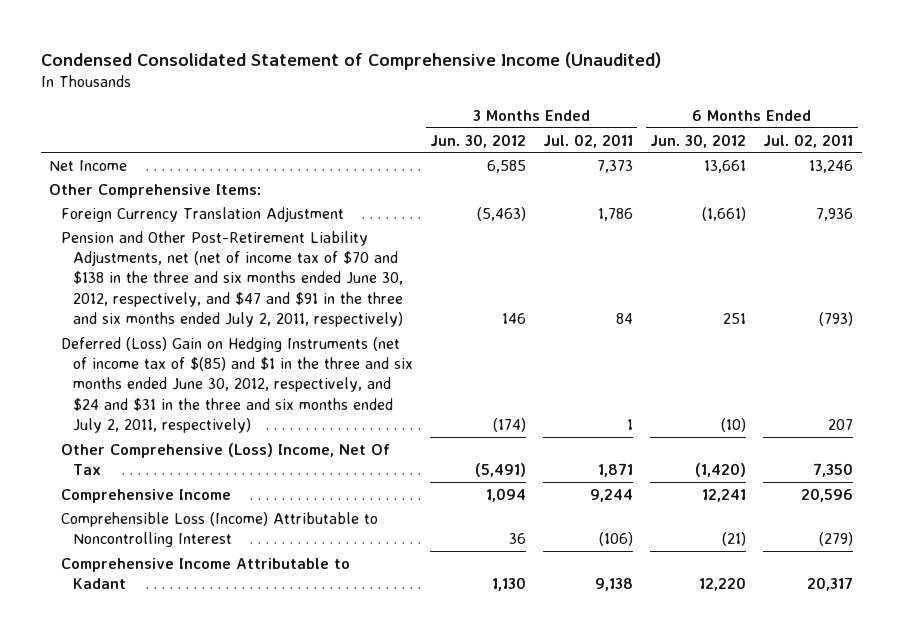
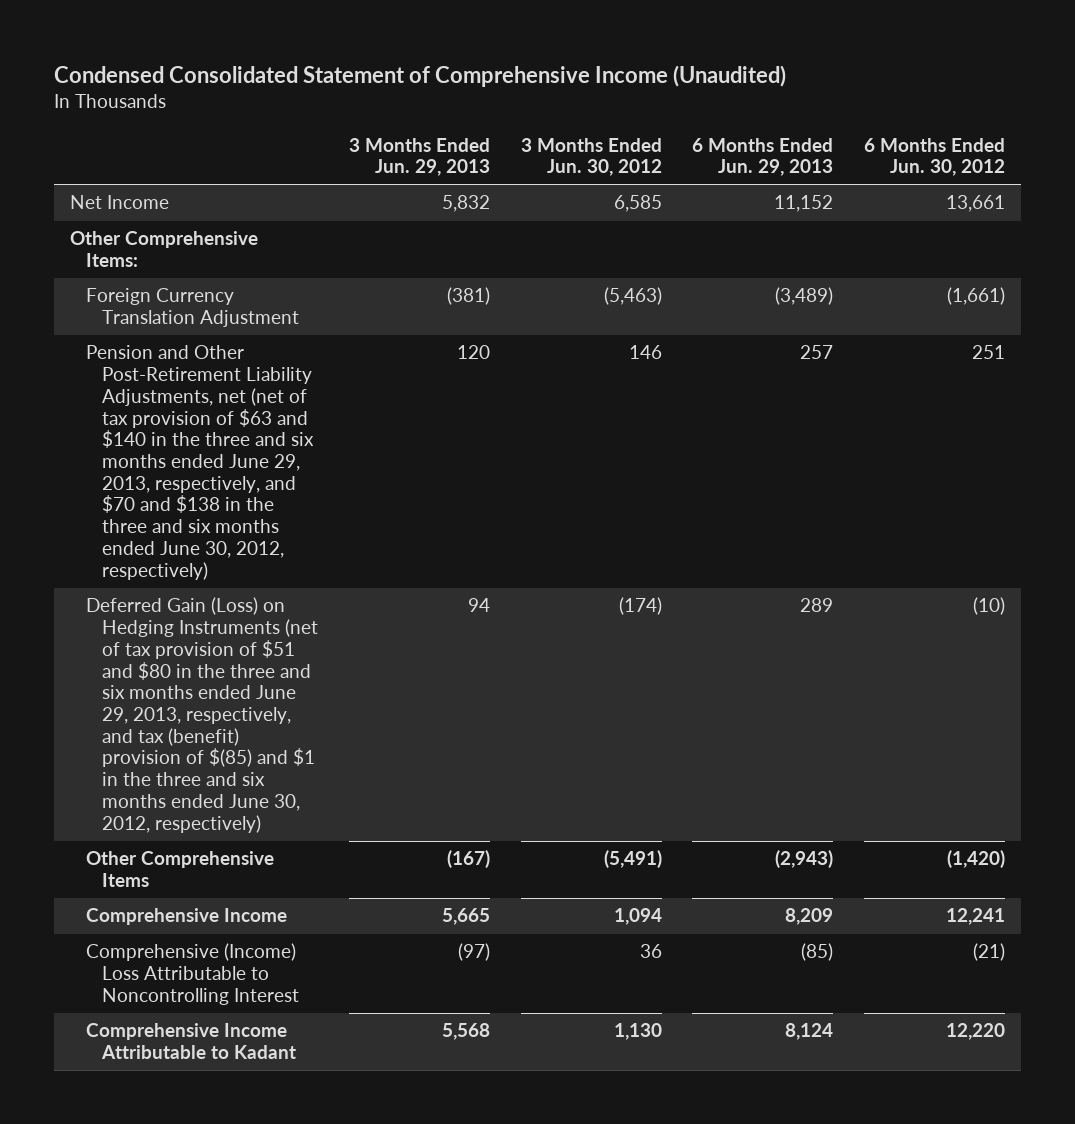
[543,133,634,148] Jul. 02, 2011 -> none
[763,133,854,148] Jul. 02, 2011 -> none
none -> [349,137,491,177] 3 Months Ended Jun. 29, 2013
none -> [692,137,834,177] 6 Months Ended Jun. 29, 2013
[60,230,403,328] Pension and Other Post-Retirement Liability Adjustments, net (net of income tax of $70 and $138 in the three and six months ended June 30, 2012, respectively, and $47 and $91 in the three and six months ended July 2, 2011, respectively) -> [85,345,315,580] Pension and Other Post-Retirement Liability Adjustments, net (net of tax provision of $63 and $140 in the three and six months ended June 29, 2013, respectively, and $70 and $138 in the three and six months ended June 30, 2012, respectively)
[60,336,413,434] Deferred (Loss) Gain on Hedging Instruments (net of income tax of $(85) and $1 in the three and six months ended June 30, 2012, respectively, and $24 and $31 in the three and six months ended July 2, 2011, respectively) -> [85,597,319,833] Deferred Gain (Loss) on Hedging Instruments (net of tax provision of $51 and $80 in the three and six months ended June 29, 2013, respectively, and tax (benefit) provision of $(85) and $1 in the three and six months ended June 30, 2012, respectively)
[60,442,390,476] Other Comprehensive (Loss) Income, Net Of Tax -> [85,851,274,888] Other Comprehensive Items
[60,511,378,548] Comprehensible Loss (Income) Attributable to Noncontrolling Interest -> [85,943,300,1005] Comprehensive (Income) Loss Attributable to Noncontrolling Interest

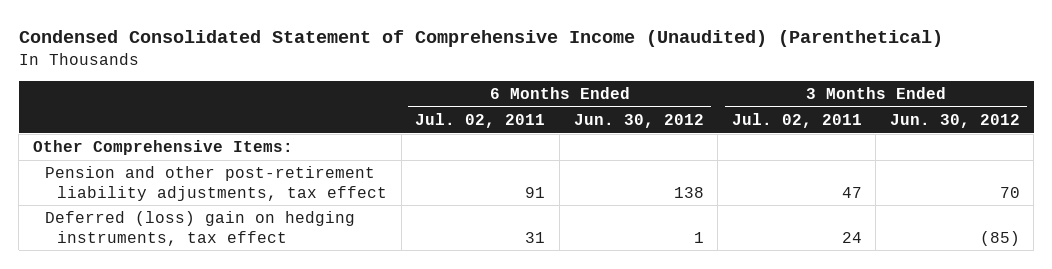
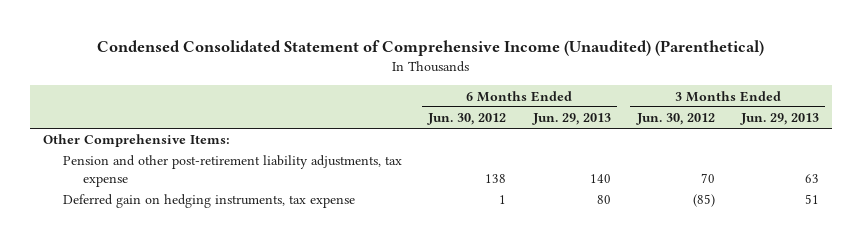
[415,112,546,128] Jul. 02, 2011 -> none
[731,112,862,128] Jul. 02, 2011 -> none
none -> [531,112,611,125] Jun. 29, 2013
none -> [739,112,819,125] Jun. 29, 2013
[45,166,388,201] Pension and other post-retirement liability adjustments, tax effect -> [63,155,403,187] Pension and other post-retirement liability adjustments, tax expense
[45,211,356,246] Deferred (loss) gain on hedging instruments, tax effect -> [63,194,356,209] Deferred gain on hedging instruments, tax expense

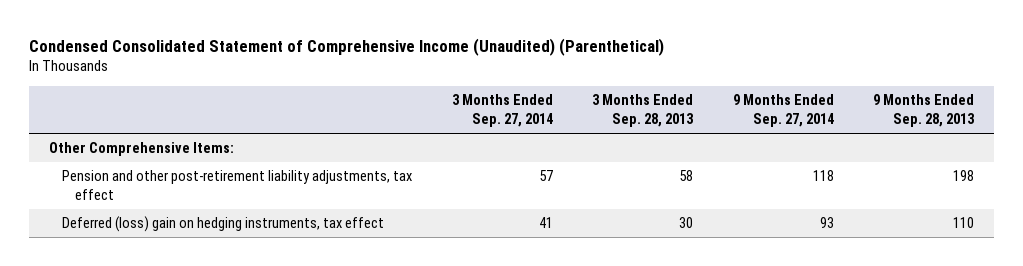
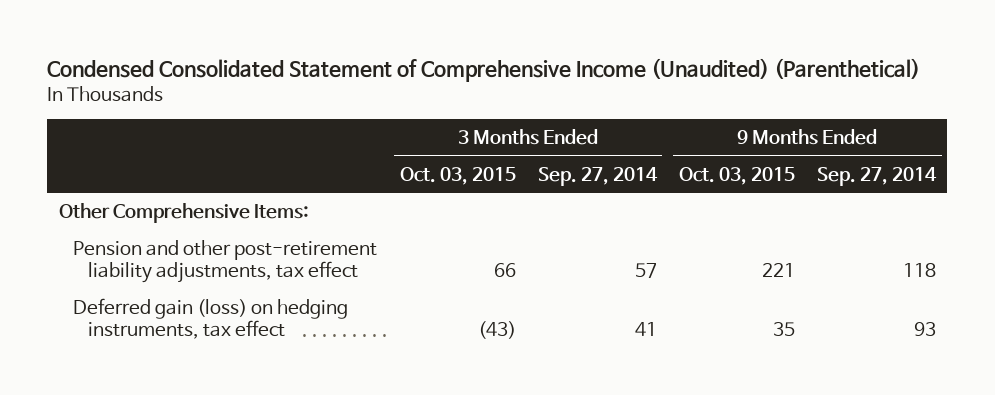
[592,94,695,128] 3 Months Ended Sep. 28, 2013 -> none
[873,94,976,128] 9 Months Ended Sep. 28, 2013 -> none
none -> [399,166,516,185] Oct. 03, 2015
none -> [678,166,795,185] Oct. 03, 2015
[62,216,385,233] Deferred (loss) gain on hedging instruments, tax effect -> [73,297,349,340] Deferred gain (loss) on hedging instruments, tax effect

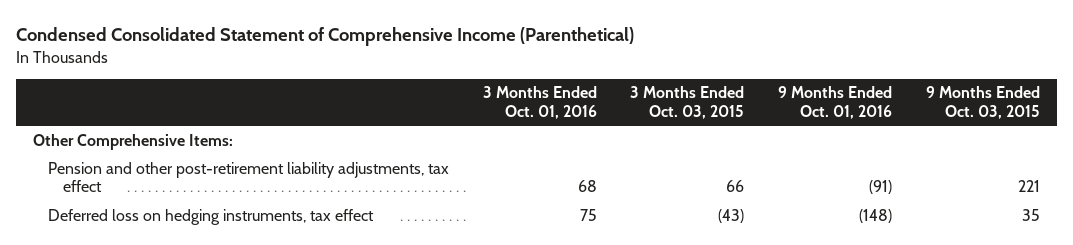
[47,57,921,82] Condensed Consolidated Statement of Comprehensive Income (Unaudited) (Parenthetical) -> [15,26,634,46] Condensed Consolidated Statement of Comprehensive Income (Parenthetical)
[537,166,658,186] Sep. 27, 2014 -> none
[816,166,937,186] Sep. 27, 2014 -> none
none -> [482,86,597,120] 3 Months Ended Oct. 01, 2016
none -> [778,86,893,120] 9 Months Ended Oct. 01, 2016
[73,297,349,340] Deferred gain (loss) on hedging instruments, tax effect -> [47,208,374,225] Deferred loss on hedging instruments, tax effect

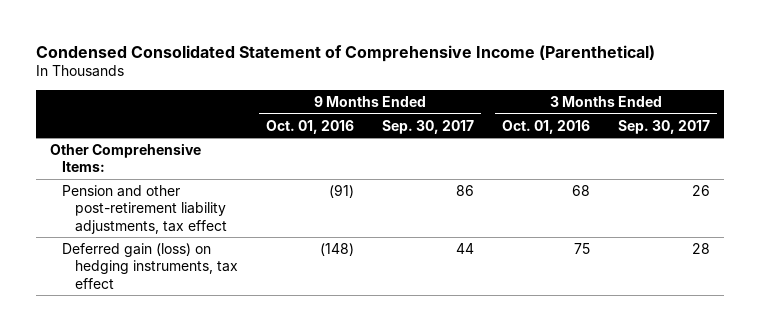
[630,86,745,120] 3 Months Ended Oct. 03, 2015 -> none
[926,86,1041,120] 9 Months Ended Oct. 03, 2015 -> none
none -> [381,119,474,134] Sep. 30, 2017
none -> [618,119,711,134] Sep. 30, 2017
[47,208,374,225] Deferred loss on hedging instruments, tax effect -> [62,242,238,289] Deferred gain (loss) on hedging instruments, tax effect

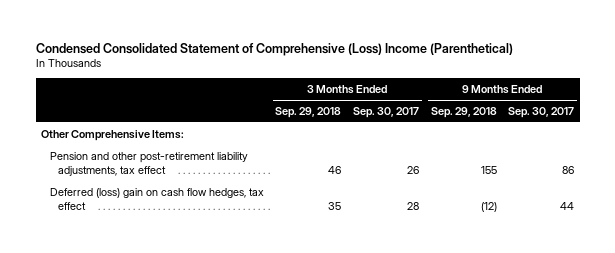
[36,44,656,62] Condensed Consolidated Statement of Comprehensive Income (Parenthetical) -> [35,42,513,56] Condensed Consolidated Statement of Comprehensive (Loss) Income (Parenthetical)
[265,119,354,134] Oct. 01, 2016 -> none
[501,119,590,134] Oct. 01, 2016 -> none
none -> [275,106,342,118] Sep. 29, 2018
none -> [430,106,497,118] Sep. 29, 2018
[62,242,238,289] Deferred gain (loss) on hedging instruments, tax effect -> [49,187,264,210] Deferred (loss) gain on cash flow hedges, tax effect

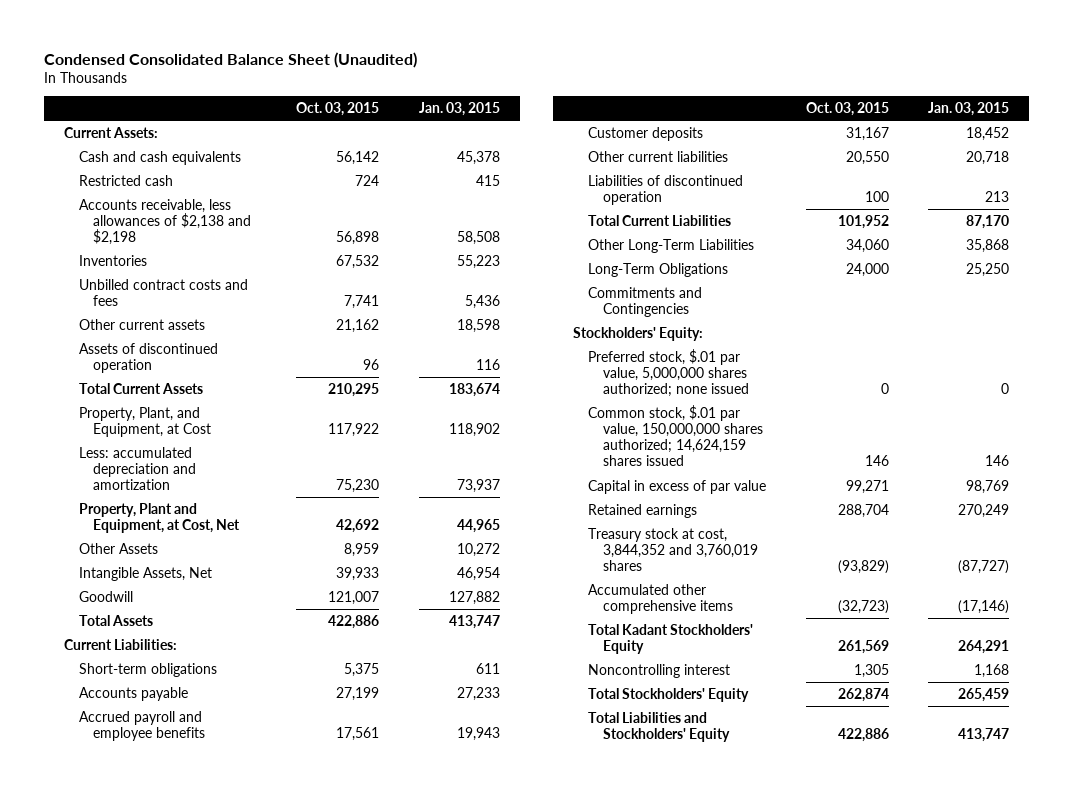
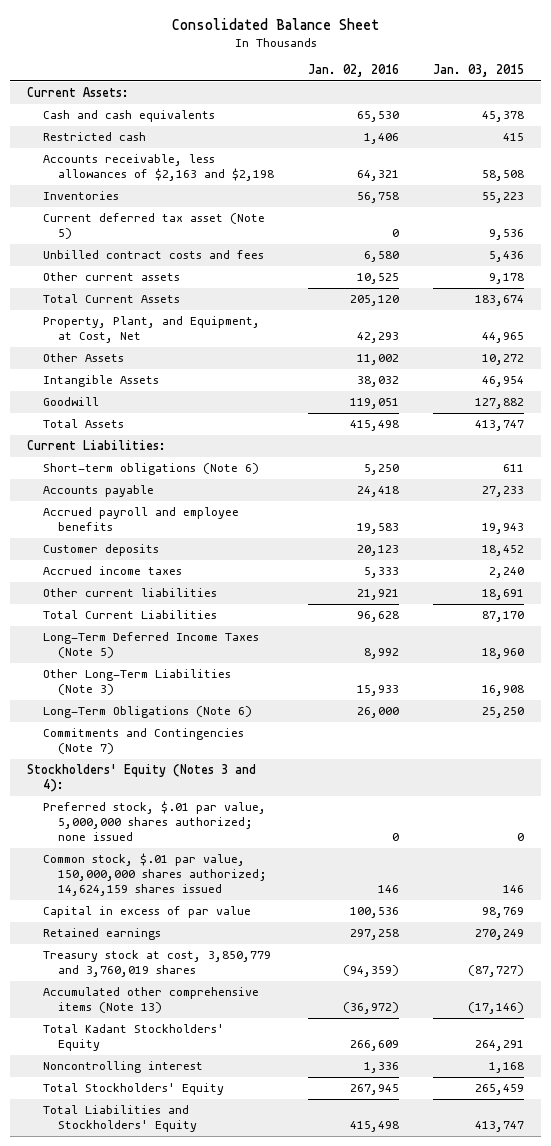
[43,51,417,68] Condensed Consolidated Balance Sheet (Unaudited) -> [171,17,379,30] Consolidated Balance Sheet
[296,102,380,117] Oct. 03, 2015 -> none
none -> [308,64,400,78] Jan. 02, 2016
[78,198,252,246] Accounts receivable, less allowances of $2,138 and $2,198 -> [42,154,275,182] Accounts receivable, less allowances of $2,163 and $2,198
none -> [42,213,265,240] Current deferred tax asset (Note 5)
[78,342,218,374] Assets of discontinued operation -> none
[457,318,501,333] 18,598 -> [488,273,524,285] 9,178
[78,406,212,438] Property, Plant, and Equipment, at Cost -> none
[78,446,197,491] Less: accumulated depreciation and amortization -> none
[78,502,241,534] Property, Plant and Equipment, at Cost, Net -> [42,316,260,344] Property, Plant, and Equipment, at Cost, Net
[78,566,212,581] Intangible Assets, Net -> [42,375,159,388] Intangible Assets
[78,662,217,677] Short-term obligations -> [42,463,259,476] Short-term obligations (Note 6)
[588,174,744,206] Liabilities of discontinued operation -> none
none -> [42,566,182,576] Accrued income taxes
[966,150,1010,165] 20,718 -> [481,589,524,601] 18,691
none -> [42,632,259,659] Long-Term Deferred Income Taxes (Note 5)
[588,238,755,253] Other Long-Term Liabilities -> [42,669,231,696] Other Long-Term Liabilities (Note 3)
[966,238,1010,253] 35,868 -> [481,685,524,697] 16,908
[588,262,729,277] Long-Term Obligations -> [42,706,252,719] Long-Term Obligations (Note 6)
[588,286,703,318] Commitments and Contingencies -> [42,728,244,755] Commitments and Contingencies (Note 7)
[573,326,704,341] Stockholders' Equity: -> [27,764,257,793] Stockholders' Equity (Notes 3 and 4):
[588,527,758,572] Treasury stock at cost, 3,844,352 and 3,760,019 shares -> [42,950,271,978] Treasury stock at cost, 3,850,779 and 3,760,019 shares
[588,583,733,615] Accumulated other comprehensive items -> [42,987,259,1014] Accumulated other comprehensive items (Note 13)

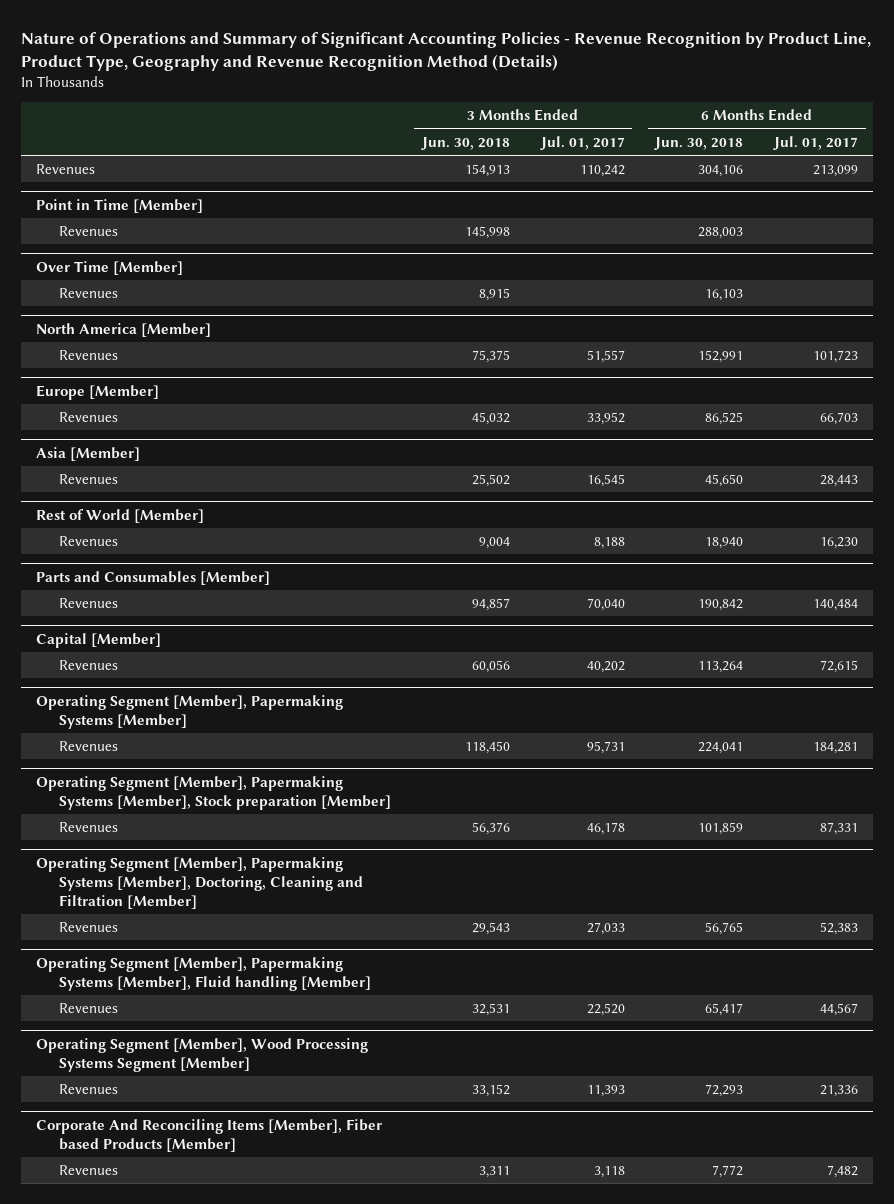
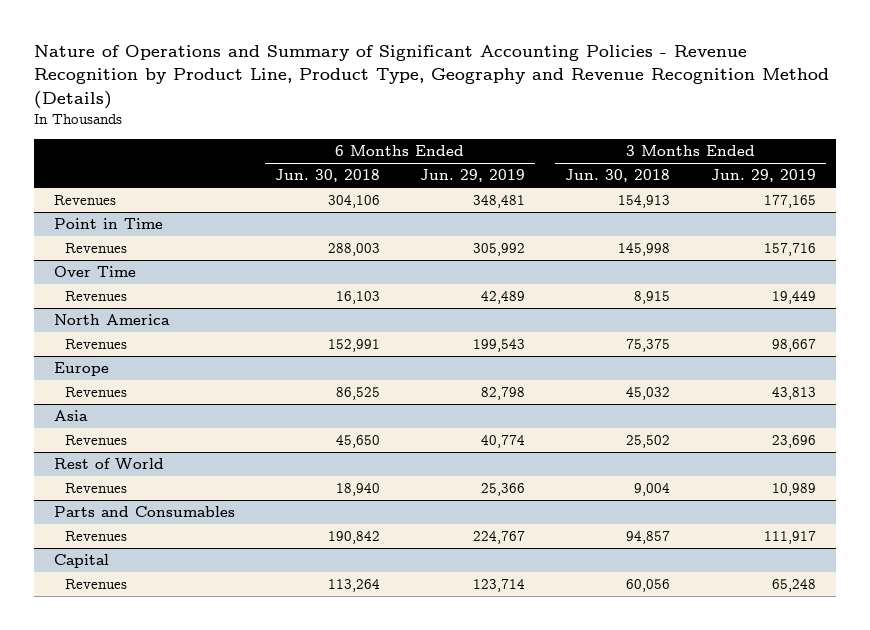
[539,135,625,150] Jul. 01, 2017 -> none
[772,135,858,150] Jul. 01, 2017 -> none
none -> [420,169,526,183] Jun. 29, 2019
none -> [710,169,816,183] Jun. 29, 2019
[36,198,204,213] Point in Time [Member] -> [54,218,164,230] Point in Time
[36,260,184,275] Over Time [Member] -> [54,266,137,278] Over Time
[36,322,212,337] North America [Member] -> [54,314,171,326] North America
[36,384,160,400] Europe [Member] -> [54,362,110,377] Europe
[36,446,141,461] Asia [Member] -> [54,410,89,422] Asia
[36,508,205,523] Rest of World [Member] -> [54,458,165,471] Rest of World
[36,570,271,585] Parts and Consumables [Member] -> [54,506,236,518] Parts and Consumables
[36,632,162,648] Capital [Member] -> [54,554,110,569] Capital
[36,694,344,729] Operating Segment [Member], Papermaking Systems [Member] -> none
[59,741,119,752] Revenues -> none
[36,775,392,810] Operating Segment [Member], Papermaking Systems [Member], Stock preparation [Member] -> none
[59,822,119,833] Revenues -> none
[36,856,364,909] Operating Segment [Member], Papermaking Systems [Member], Doctoring, Cleaning and Filtration [Member] -> none
[59,922,119,933] Revenues -> none
[36,956,372,991] Operating Segment [Member], Papermaking Systems [Member], Fluid handling [Member] -> none
[59,1003,119,1014] Revenues -> none
[36,1037,369,1072] Operating Segment [Member], Wood Processing Systems Segment [Member] -> none
[59,1084,119,1095] Revenues -> none
[36,1118,383,1152] Corporate And Reconciling Items [Member], Fiber based Products [Member] -> none
[59,1165,119,1176] Revenues -> none

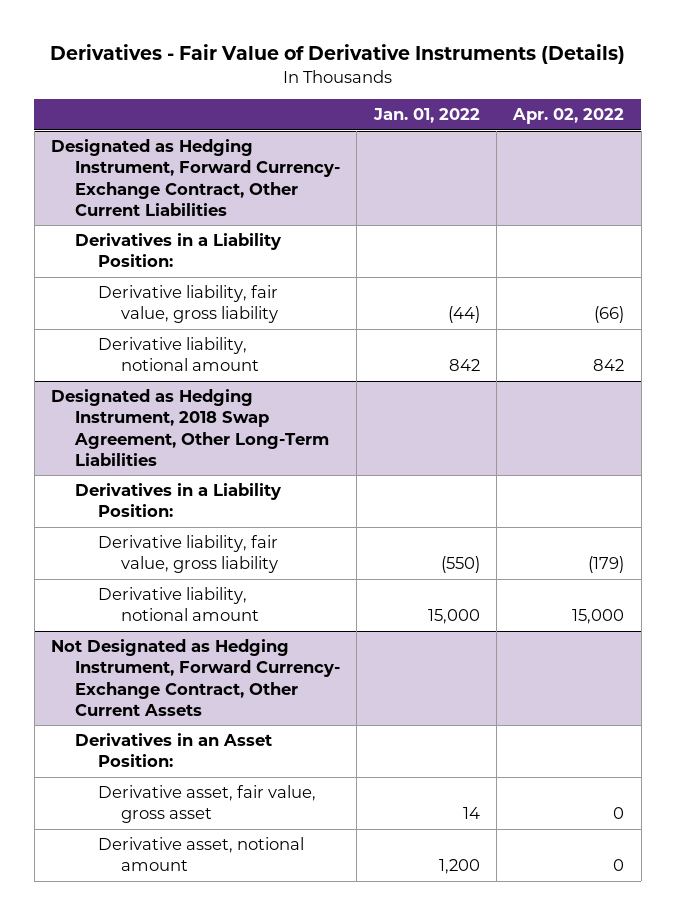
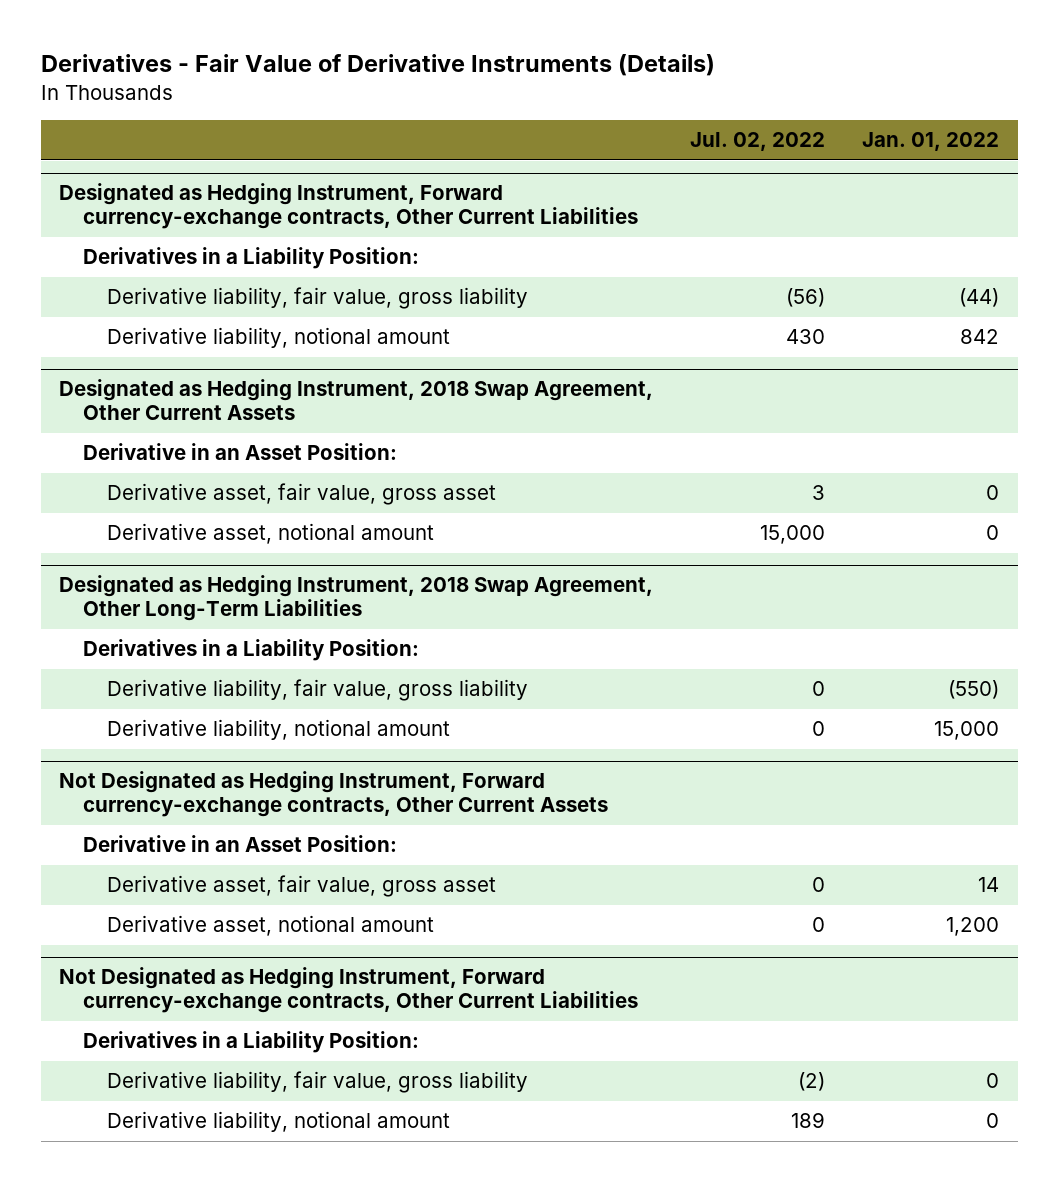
[512,108,625,125] Apr. 02, 2022 -> none
none -> [690,132,826,152] Jul. 02, 2022
[51,138,340,216] Designated as Hedging Instrument, Forward Currency- Exchange Contract, Other Current Liabilities -> [59,183,639,230] Designated as Hedging Instrument, Forward currency-exchange contracts, Other Current Liabilities
none -> [59,379,654,421] Designated as Hedging Instrument, 2018 Swap Agreement, Other Current Assets
none -> [83,443,398,461] Derivative in an Asset Position:
none -> [107,483,497,506] Derivative asset, fair value, gross asset
none -> [107,523,435,545] Derivative asset, notional amount
[51,638,340,716] Not Designated as Hedging Instrument, Forward Currency- Exchange Contract, Other Current Assets -> [59,771,609,818] Not Designated as Hedging Instrument, Forward currency-exchange contracts, Other Current Assets
[74,732,272,768] Derivatives in an Asset Position: -> [83,835,398,853] Derivative in an Asset Position:
none -> [59,967,639,1014] Not Designated as Hedging Instrument, Forward currency-exchange contracts, Other Current Liabilities
none -> [83,1031,420,1054] Derivatives in a Liability Position:
none -> [107,1071,529,1094] Derivative liability, fair value, gross liability
none -> [107,1111,451,1133] Derivative liability, notional amount

